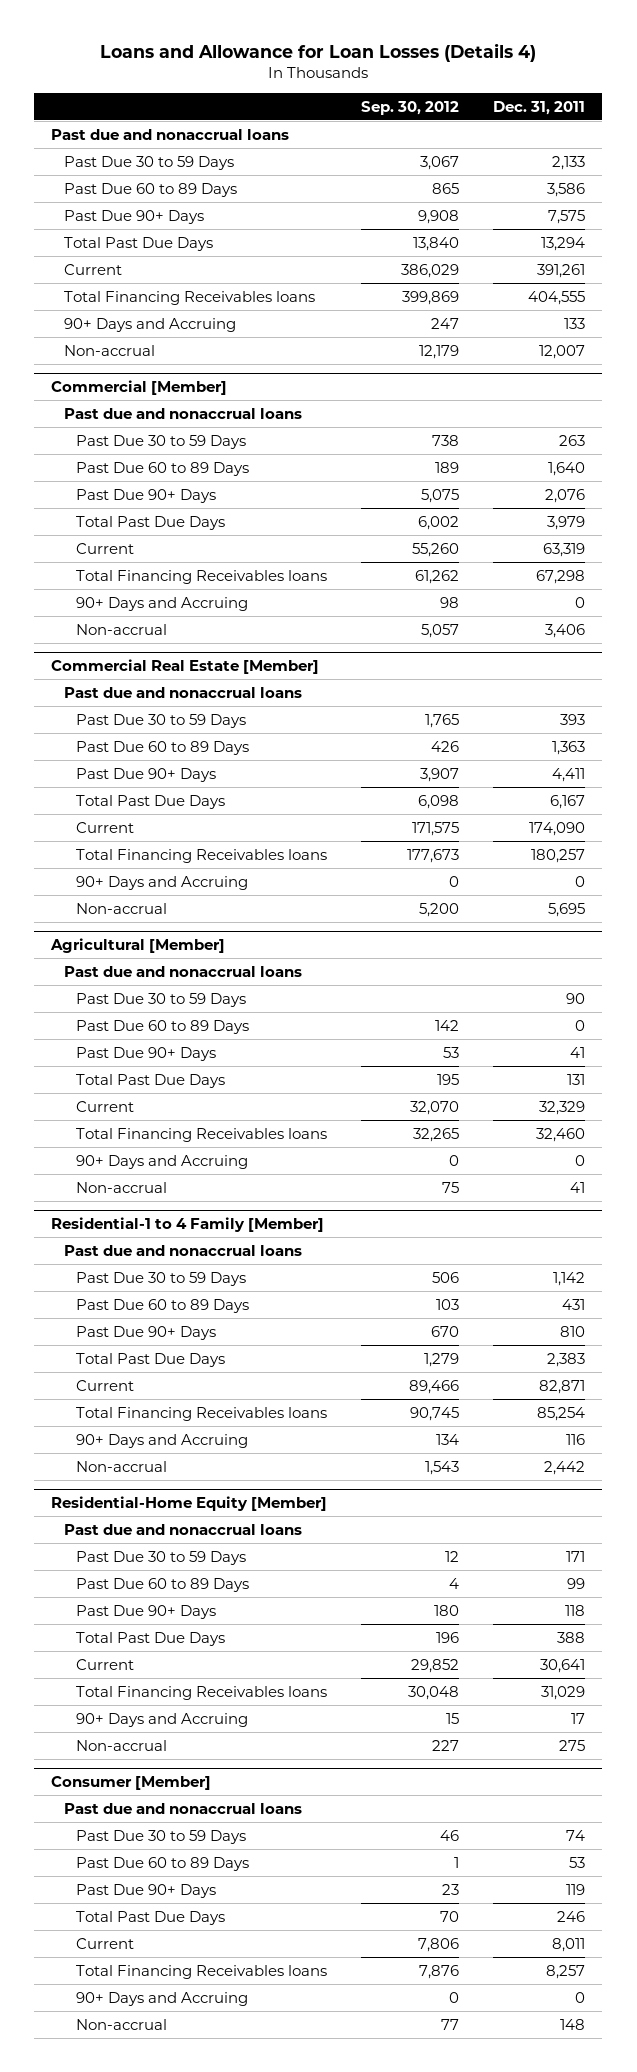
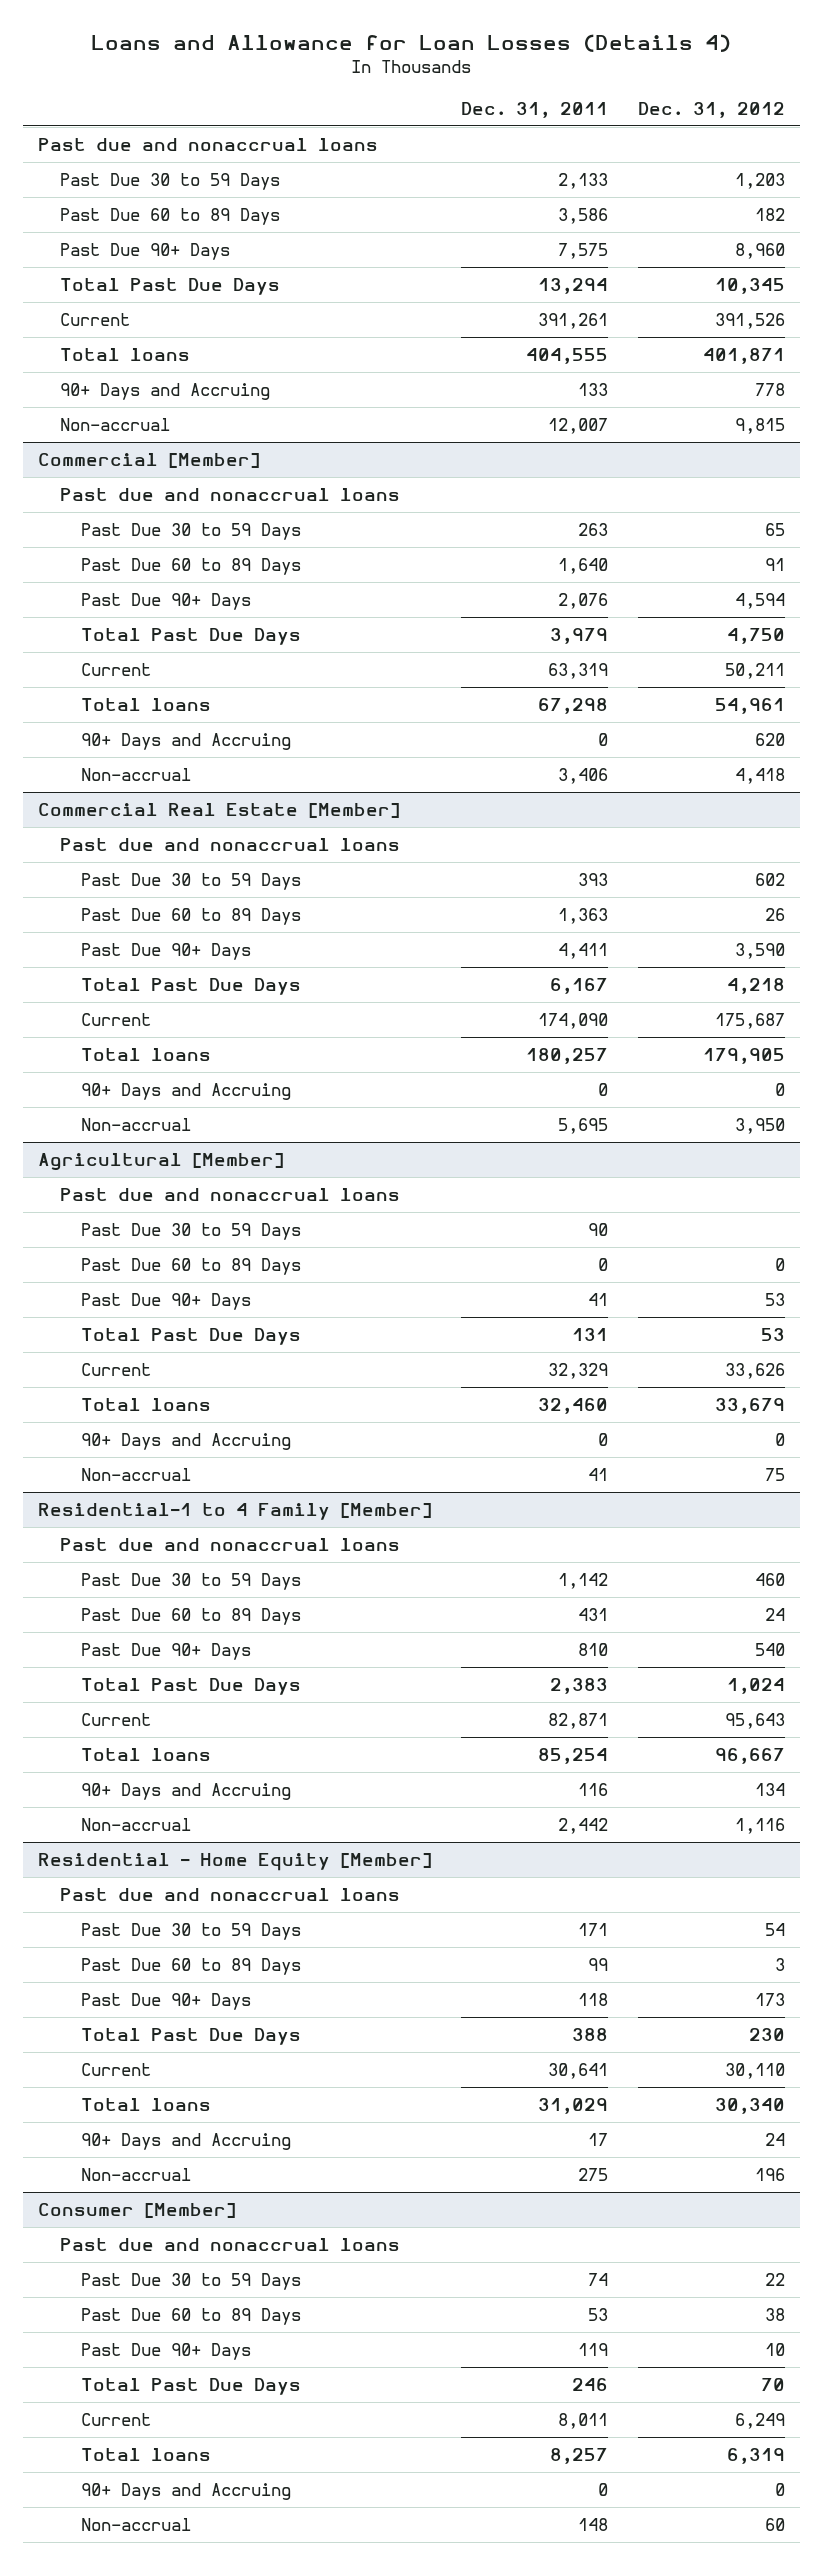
[361,100,460,115] Sep. 30, 2012 -> none
none -> [638,101,786,118] Dec. 31, 2012
[63,290,315,305] Total Financing Receivables loans -> [59,348,190,362] Total loans
[76,569,328,584] Total Financing Receivables loans -> [81,698,212,712] Total loans
[76,848,328,863] Total Financing Receivables loans -> [81,1048,212,1062] Total loans
[76,1127,328,1142] Total Financing Receivables loans -> [81,1398,212,1412] Total loans
[76,1406,328,1421] Total Financing Receivables loans -> [81,1748,212,1762] Total loans
[51,1495,328,1511] Residential-Home Equity [Member] -> [37,1853,432,1872] Residential - Home Equity [Member]
[76,1685,328,1700] Total Financing Receivables loans -> [81,2098,212,2112] Total loans
[76,1964,328,1979] Total Financing Receivables loans -> [81,2448,212,2462] Total loans

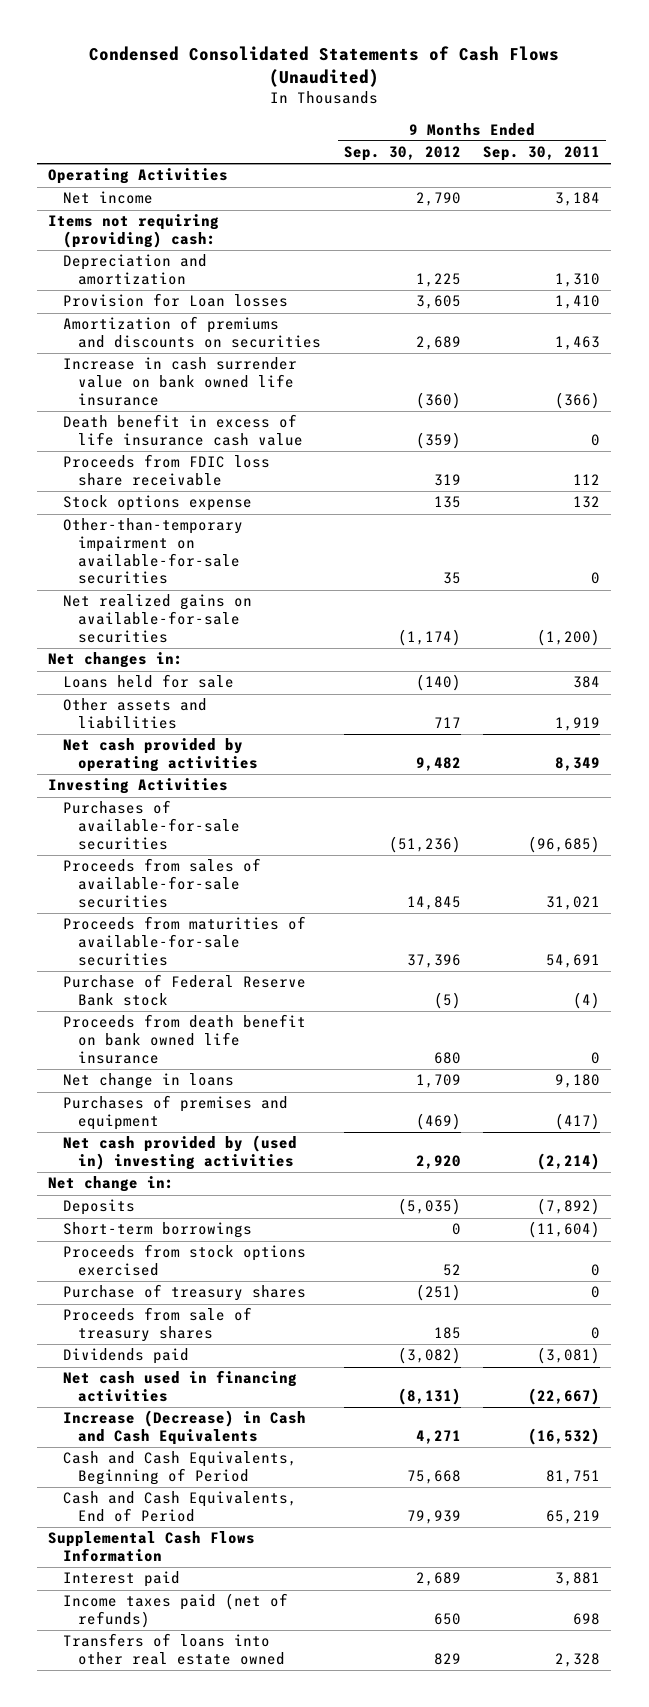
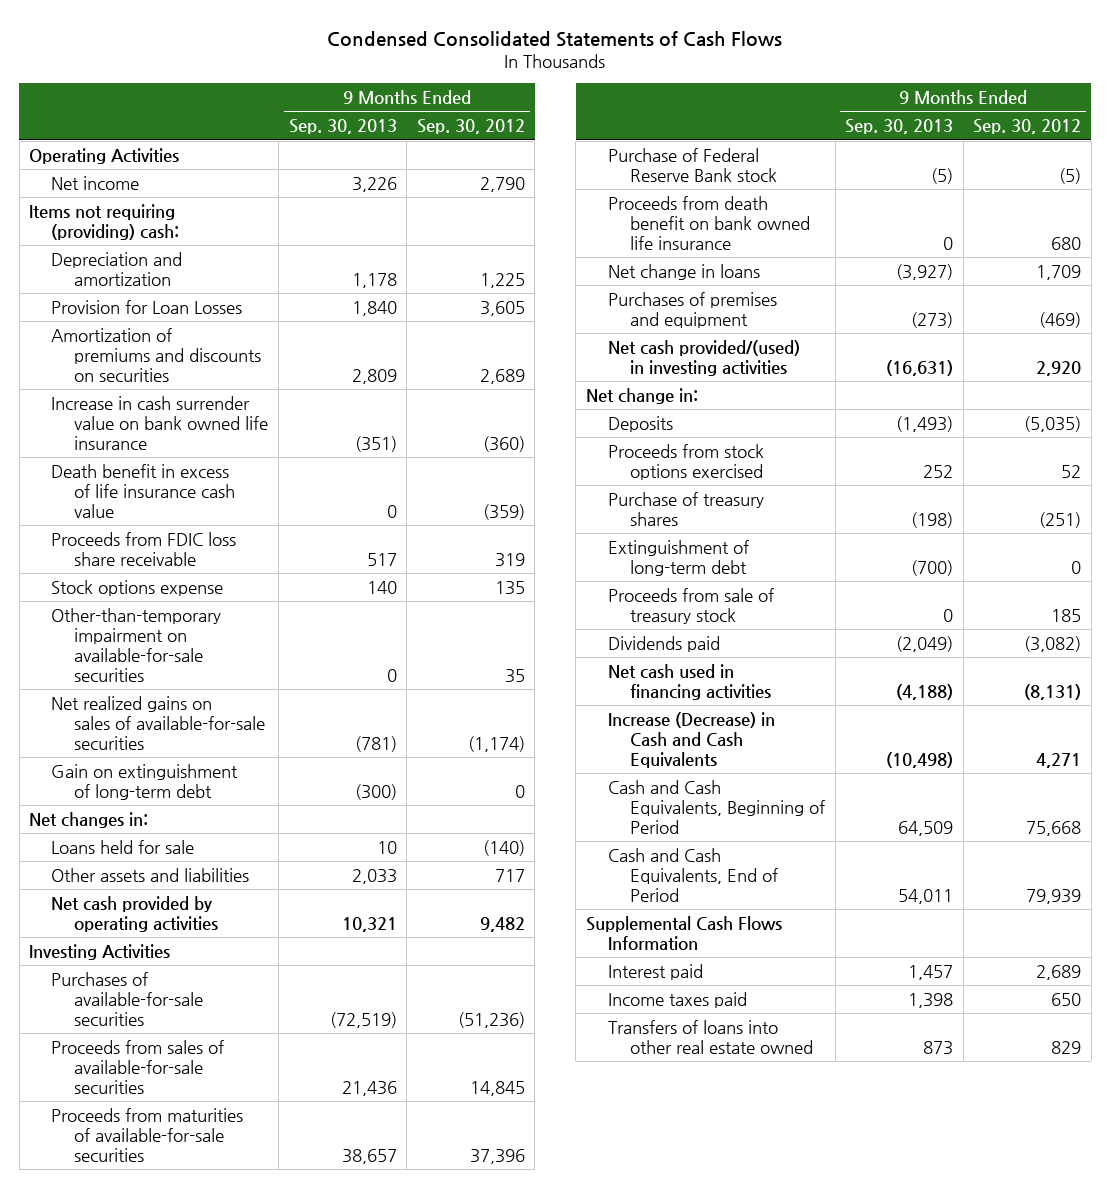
[89,46,560,88] Condensed Consolidated Statements of Cash Flows (Unaudited) -> [327,30,783,47] Condensed Consolidated Statements of Cash Flows
[483,146,601,162] Sep. 30, 2011 -> none
none -> [288,119,397,135] Sep. 30, 2013
[63,293,289,308] Provision for Loan losses -> [51,299,243,314] Provision for Loan Losses
[63,594,253,643] Net realized gains on available-for-sale securities -> [51,695,265,750] Net realized gains on sales of available-for-sale securities
none -> [51,763,239,800] Gain on extinguishment of long-term debt
[63,1135,298,1171] Net cash provided by (used in) investing activities -> [607,339,800,376] Net cash provided/(used) in investing activities
[63,1222,253,1239] Short-term borrowings -> none
none -> [607,539,749,576] Extinguishment of long-term debt
[63,1307,253,1343] Proceeds from sale of treasury shares -> [607,587,774,624] Proceeds from sale of treasury stock
[63,1593,289,1629] Income taxes paid (net of refunds) -> [607,991,747,1008] Income taxes paid

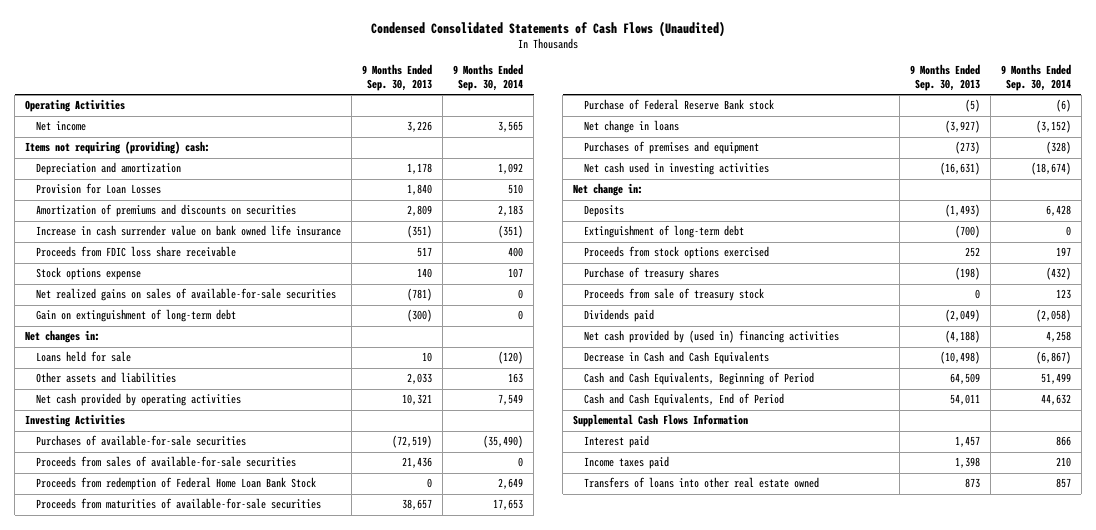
[327,30,783,47] Condensed Consolidated Statements of Cash Flows -> [371,20,726,37] Condensed Consolidated Statements of Cash Flows (Unaudited)
[416,119,525,135] Sep. 30, 2012 -> none
none -> [453,64,524,92] 9 Months Ended Sep. 30, 2014
[51,463,235,518] Death benefit in excess of life insurance cash value -> none
[51,607,222,682] Other-than-temporary impairment on available-for-sale securities -> none
none -> [36,477,317,491] Proceeds from redemption of Federal Home Loan Bank Stock
[607,195,811,250] Proceeds from death benefit on bank owned life insurance -> none
[607,339,800,376] Net cash provided/(used) in investing activities -> [583,162,769,176] Net cash used in investing activities
[607,539,749,576] Extinguishment of long-term debt -> [583,225,744,239] Extinguishment of long-term debt
[607,663,772,700] Net cash used in financing activities -> [583,330,839,344] Net cash provided by (used in) financing activities
[607,711,775,768] Increase (Decrease) in Cash and Cash Equivalents -> [583,351,769,365] Decrease in Cash and Cash Equivalents

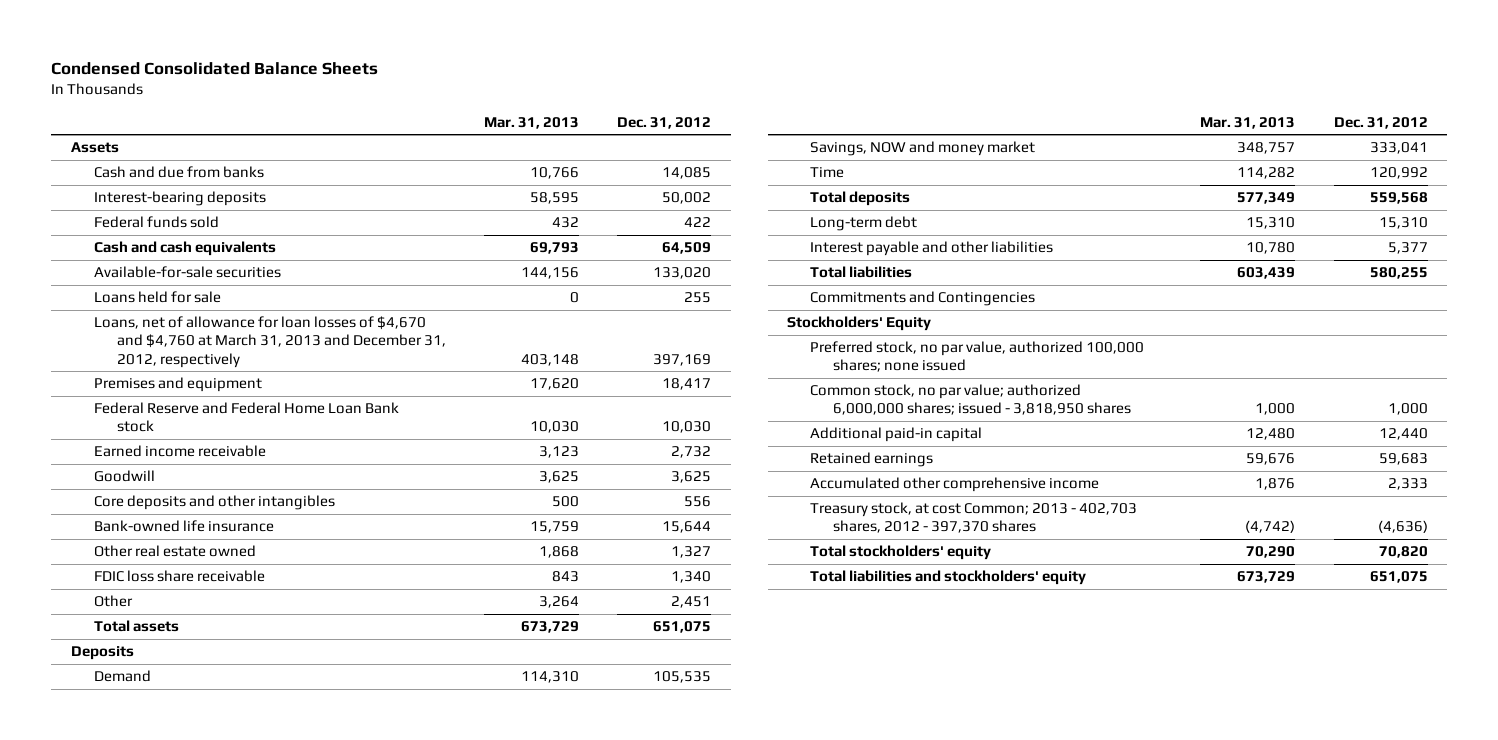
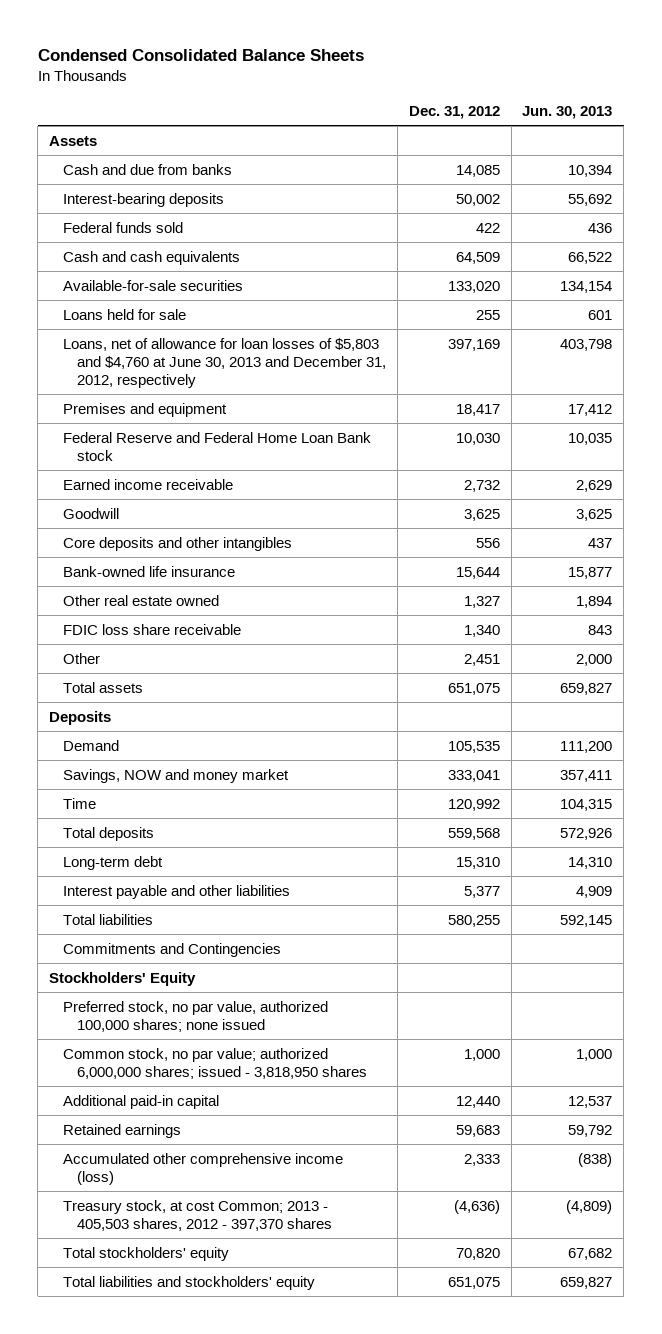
[484,116,580,129] Mar. 31, 2013 -> none
none -> [522,105,613,119] Jun. 30, 2013
[93,316,446,368] Loans, net of allowance for loan losses of $4,670 and $4,760 at March 31, 2013 and December 31, 2012, respectively -> [63,337,387,388] Loans, net of allowance for loan losses of $5,803 and $4,760 at June 30, 2013 and December 31, 2012, respectively
[809,477,1099,493] Accumulated other comprehensive income -> [63,1152,344,1185] Accumulated other comprehensive income (loss)
[809,502,1137,534] Treasury stock, at cost Common; 2013 - 402,703 shares, 2012 - 397,370 shares -> [63,1199,333,1231] Treasury stock, at cost Common; 2013 - 405,503 shares, 2012 - 397,370 shares

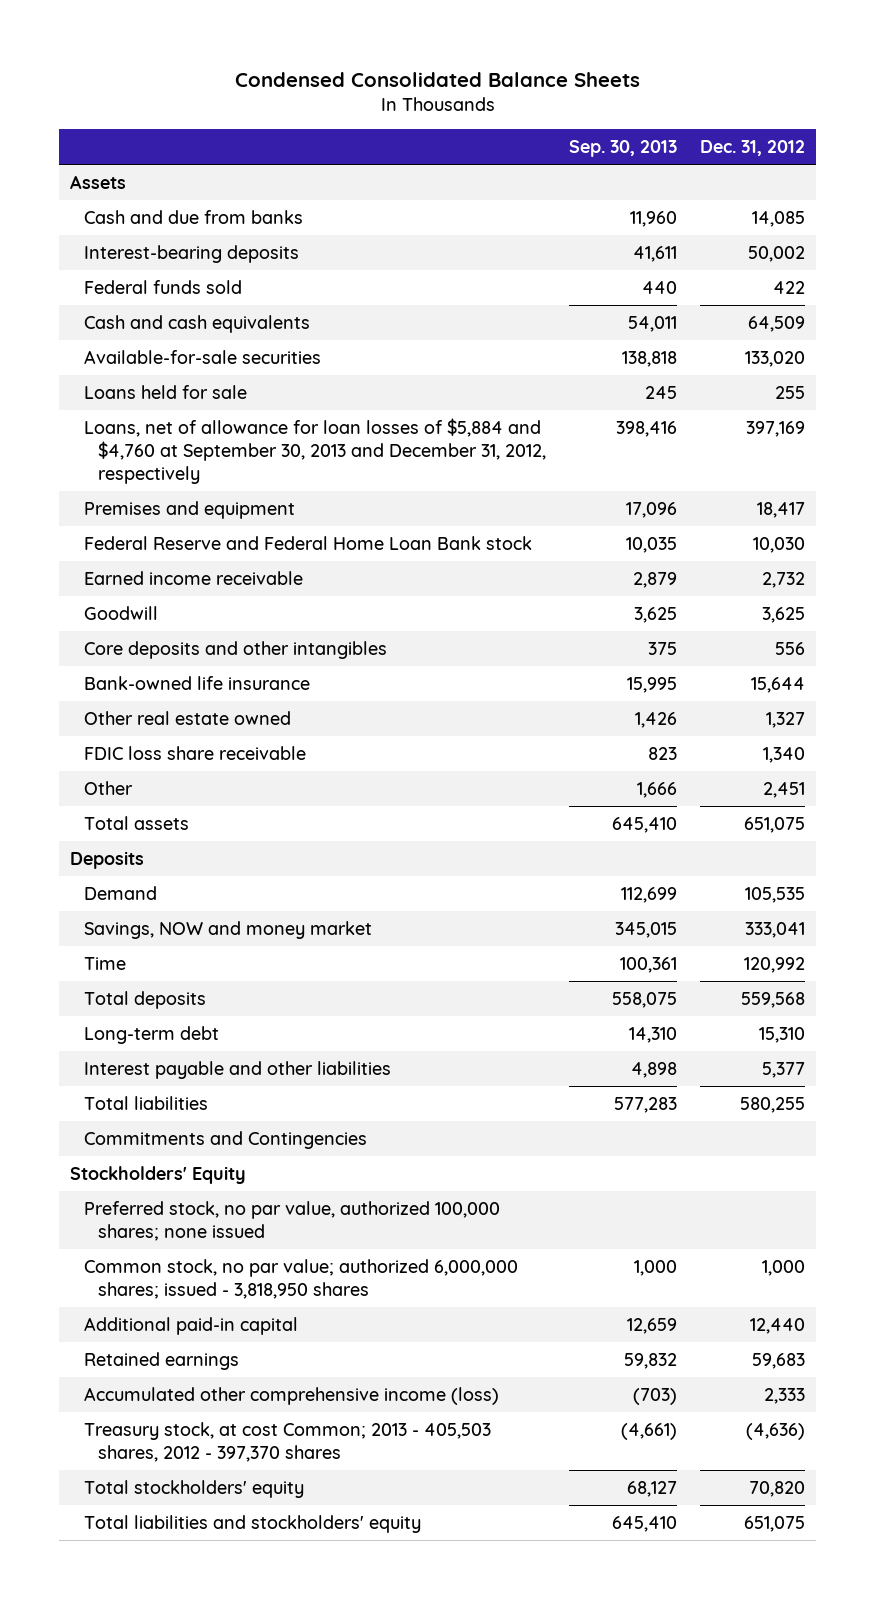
[522,105,613,119] Jun. 30, 2013 -> none
none -> [569,140,678,158] Sep. 30, 2013
[63,337,387,388] Loans, net of allowance for loan losses of $5,803 and $4,760 at June 30, 2013 and December 31, 2012, respectively -> [84,418,547,484] Loans, net of allowance for loan losses of $5,884 and $4,760 at September 30, 2013 and December 31, 2012, respectively

